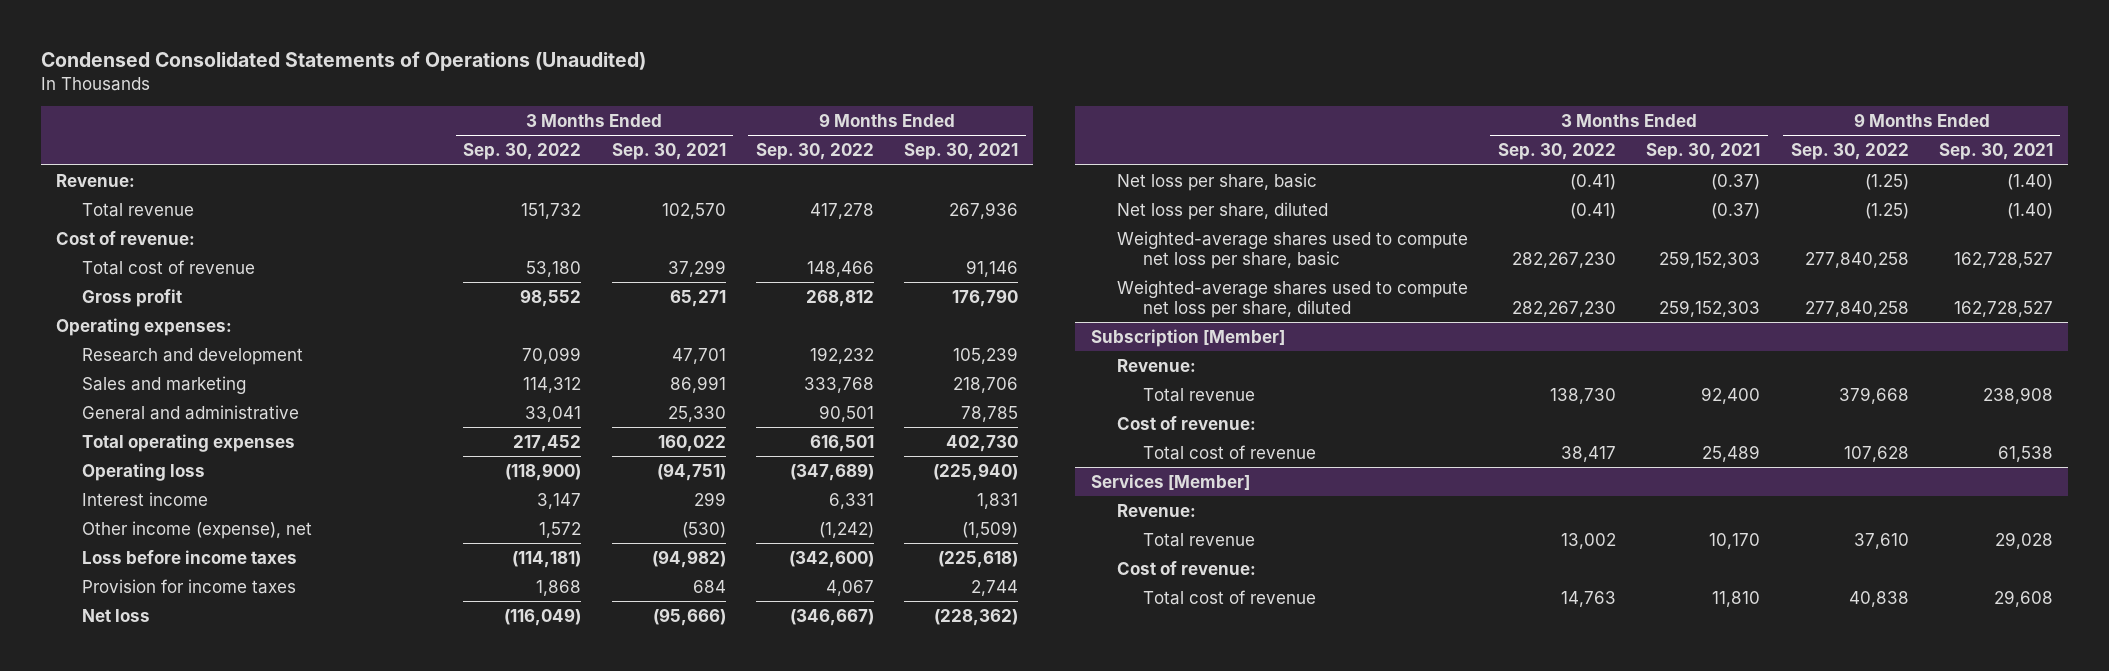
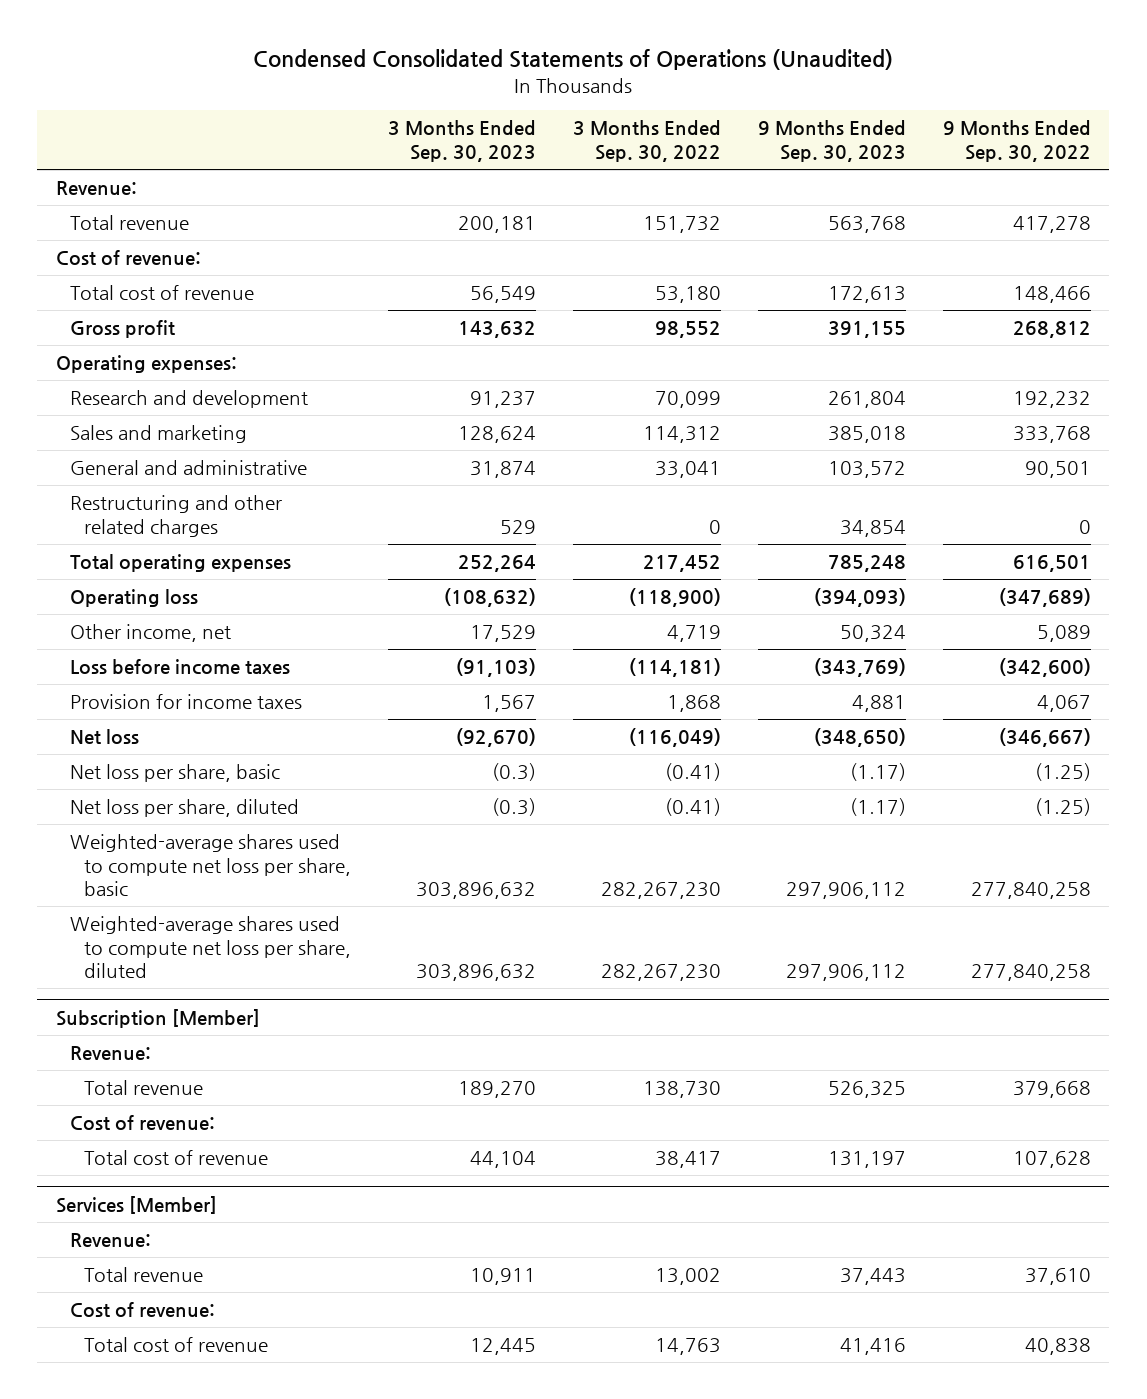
[611,143,726,161] Sep. 30, 2021 -> none
[904,143,1019,161] Sep. 30, 2021 -> none
none -> [387,120,536,162] 3 Months Ended Sep. 30, 2023
none -> [757,120,906,162] 9 Months Ended Sep. 30, 2023
none -> [69,495,282,537] Restructuring and other related charges
[81,491,208,506] Interest income -> none
[81,520,312,539] Other income (expense), net -> [69,624,231,643] Other income, net
[539,521,582,538] 1,572 -> [666,625,721,643] 4,719
[818,521,874,538] (1,242) -> [1036,625,1091,643] 5,089

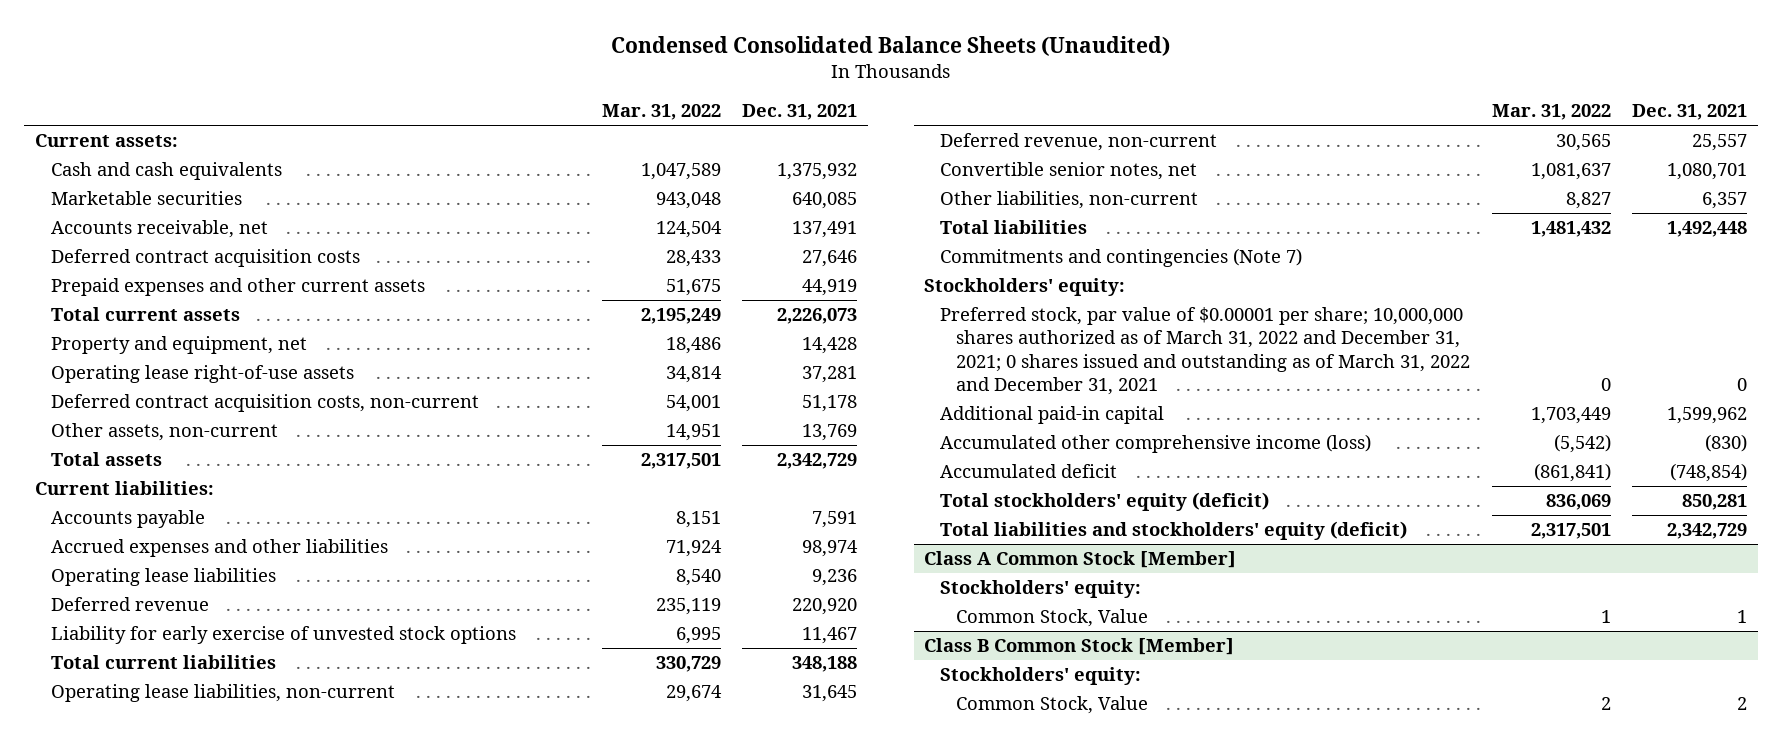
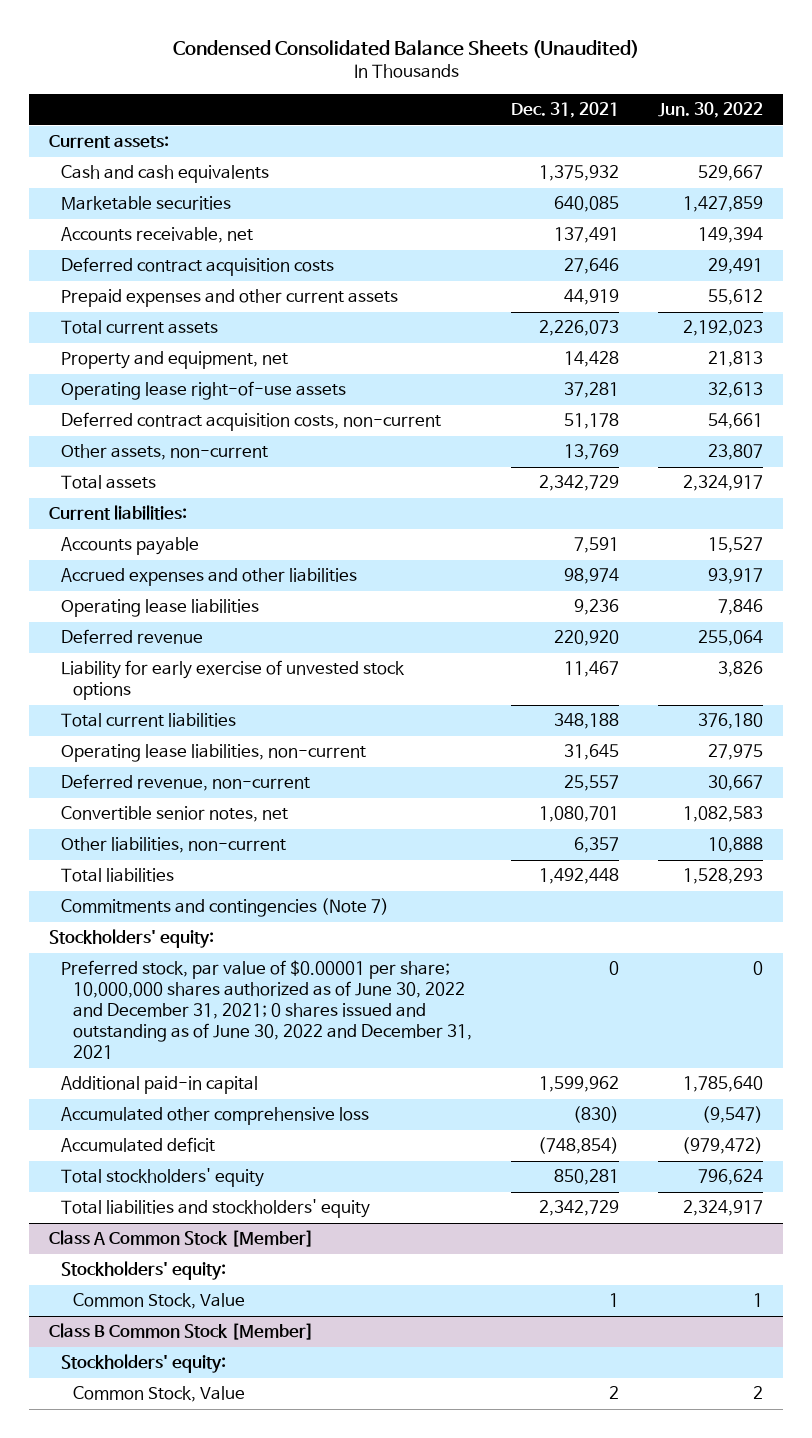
[601,104,721,121] Mar. 31, 2022 -> none
none -> [658,102,764,119] Jun. 30, 2022
[940,307,1471,395] Preferred stock, par value of $0.00001 per share; 10,000,000 shares authorized as of March 31, 2022 and December 31, 2021; 0 shares issued and outstanding as of March 31, 2022 and December 31, 2021 -> [60,960,472,1060] Preferred stock, par value of $0.00001 per share; 10,000,000 shares authorized as of June 30, 2022 and December 31, 2021; 0 shares issued and outstanding as of June 30, 2022 and December 31, 2021
[940,434,1372,454] Accumulated other comprehensive income (loss) -> [60,1107,369,1126] Accumulated other comprehensive loss
[940,492,1270,512] Total stockholders' equity (deficit) -> [60,1168,264,1188] Total stockholders' equity
[940,521,1408,541] Total liabilities and stockholders' equity (deficit) -> [60,1199,370,1219] Total liabilities and stockholders' equity

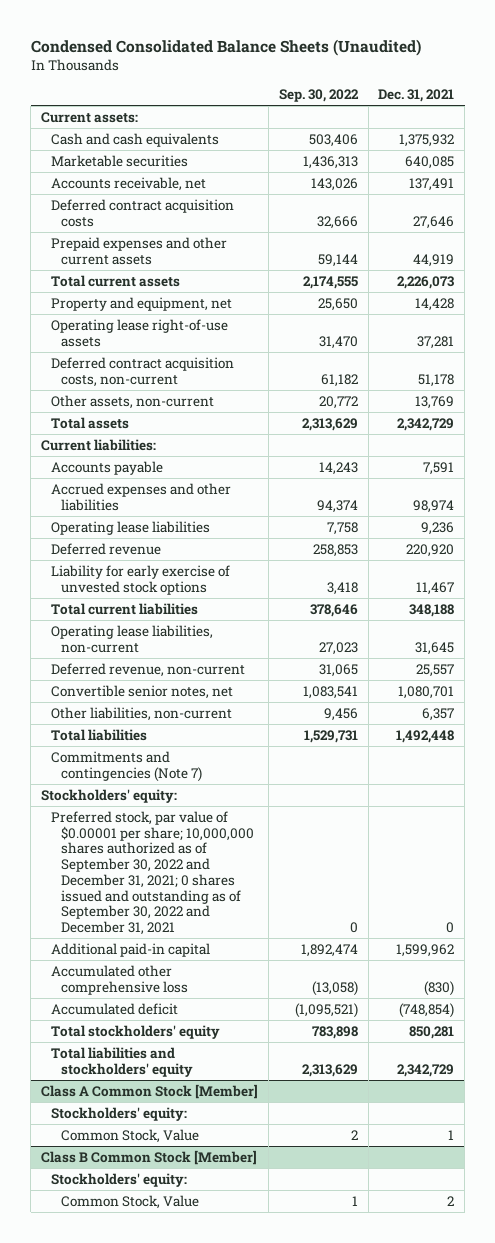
[658,102,764,119] Jun. 30, 2022 -> none
none -> [278,89,359,103] Sep. 30, 2022
[60,960,472,1060] Preferred stock, par value of $0.00001 per share; 10,000,000 shares authorized as of June 30, 2022 and December 31, 2021; 0 shares issued and outstanding as of June 30, 2022 and December 31, 2021 -> [50,810,254,936] Preferred stock, par value of $0.00001 per share; 10,000,000 shares authorized as of September 30, 2022 and December 31, 2021; 0 shares issued and outstanding as of September 30, 2022 and December 31, 2021

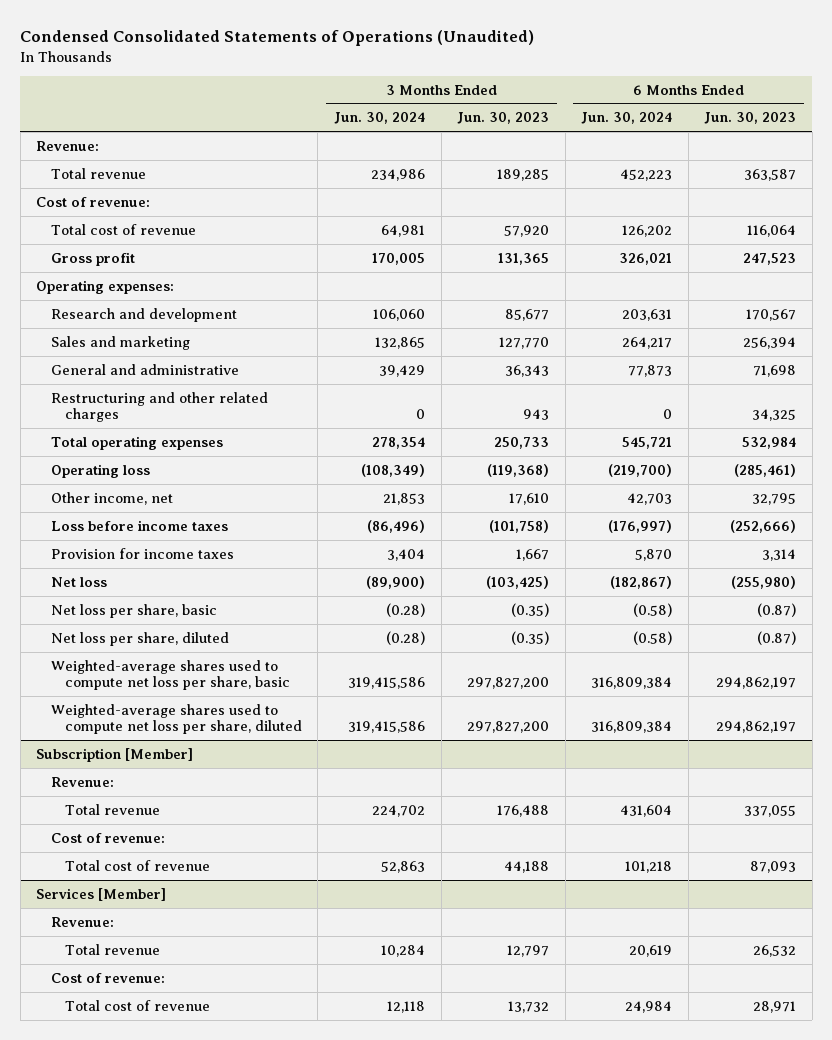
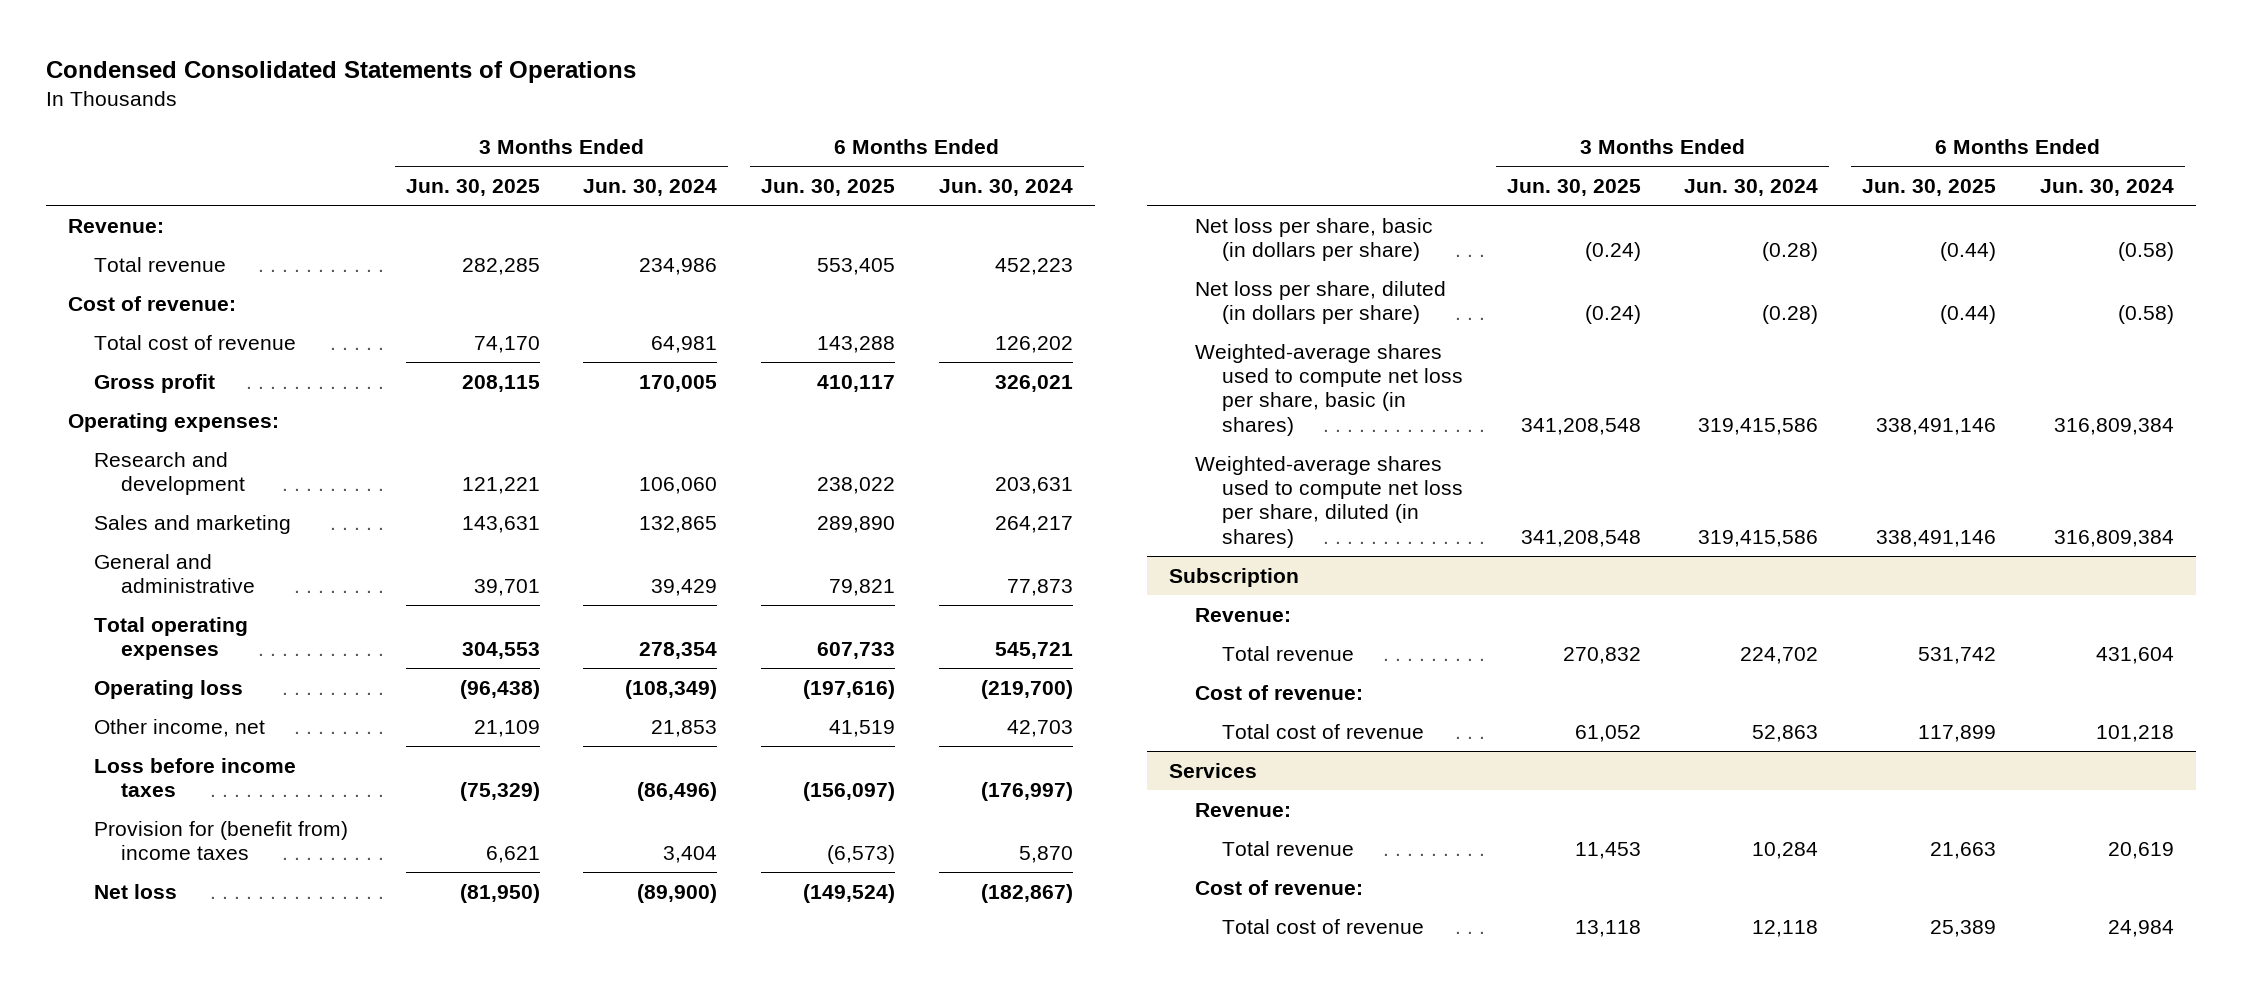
[20,30,535,47] Condensed Consolidated Statements of Operations (Unaudited) -> [45,61,636,84] Condensed Consolidated Statements of Operations
[457,112,550,125] Jun. 30, 2023 -> none
[704,112,797,125] Jun. 30, 2023 -> none
none -> [405,178,540,196] Jun. 30, 2025
none -> [761,178,896,196] Jun. 30, 2025
[50,391,268,423] Restructuring and other related charges -> none
[50,547,234,559] Provision for income taxes -> [94,820,349,861] Provision for (benefit from) income taxes
[50,603,217,618] Net loss per share, basic -> [1195,217,1434,262] Net loss per share, basic (in dollars per share)
[50,631,229,646] Net loss per share, diluted -> [1195,280,1447,325] Net loss per share, diluted (in dollars per share)
[50,659,290,691] Weighted-average shares used to compute net loss per share, basic -> [1195,343,1463,436] Weighted-average shares used to compute net loss per share, basic (in shares)
[50,703,302,735] Weighted-average shares used to compute net loss per share, diluted -> [1195,455,1463,548] Weighted-average shares used to compute net loss per share, diluted (in shares)
[36,747,194,762] Subscription [Member] -> [1168,567,1299,587] Subscription
[36,887,167,901] Services [Member] -> [1168,762,1257,778] Services

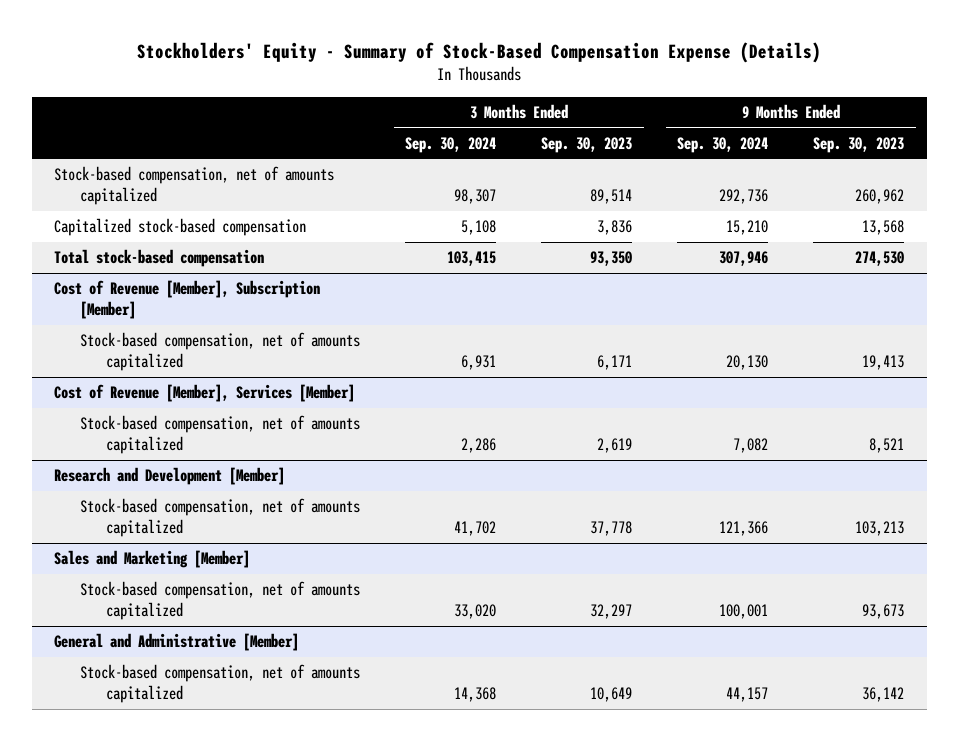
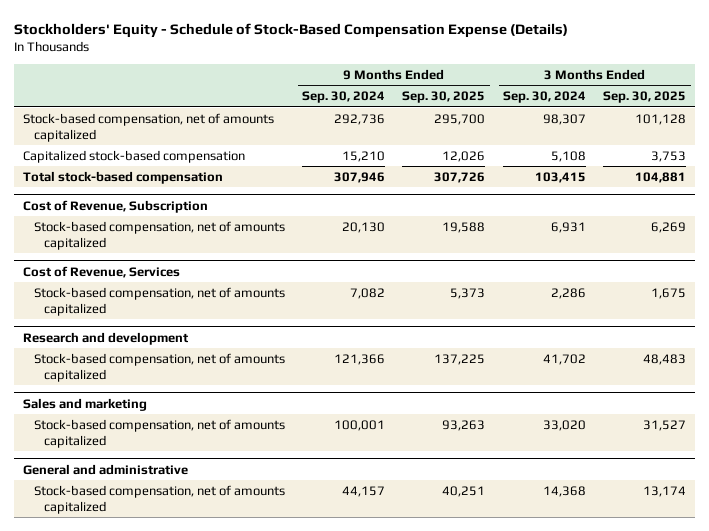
[137,41,822,63] Stockholders' Equity - Summary of Stock-Based Compensation Expense (Details) -> [14,23,569,39] Stockholders' Equity - Schedule of Stock-Based Compensation Expense (Details)
[541,136,633,153] Sep. 30, 2023 -> none
[813,136,905,153] Sep. 30, 2023 -> none
none -> [402,91,486,104] Sep. 30, 2025
none -> [603,91,687,104] Sep. 30, 2025
[54,280,321,320] Cost of Revenue [Member], Subscription [Member] -> [23,199,209,213] Cost of Revenue, Subscription
[54,384,356,403] Cost of Revenue [Member], Services [Member] -> [23,265,181,278] Cost of Revenue, Services
[54,467,286,486] Research and Development [Member] -> [23,331,190,345] Research and development
[54,550,251,569] Sales and Marketing [Member] -> [23,397,148,411] Sales and marketing
[54,633,300,652] General and Administrative [Member] -> [23,463,189,475] General and administrative

